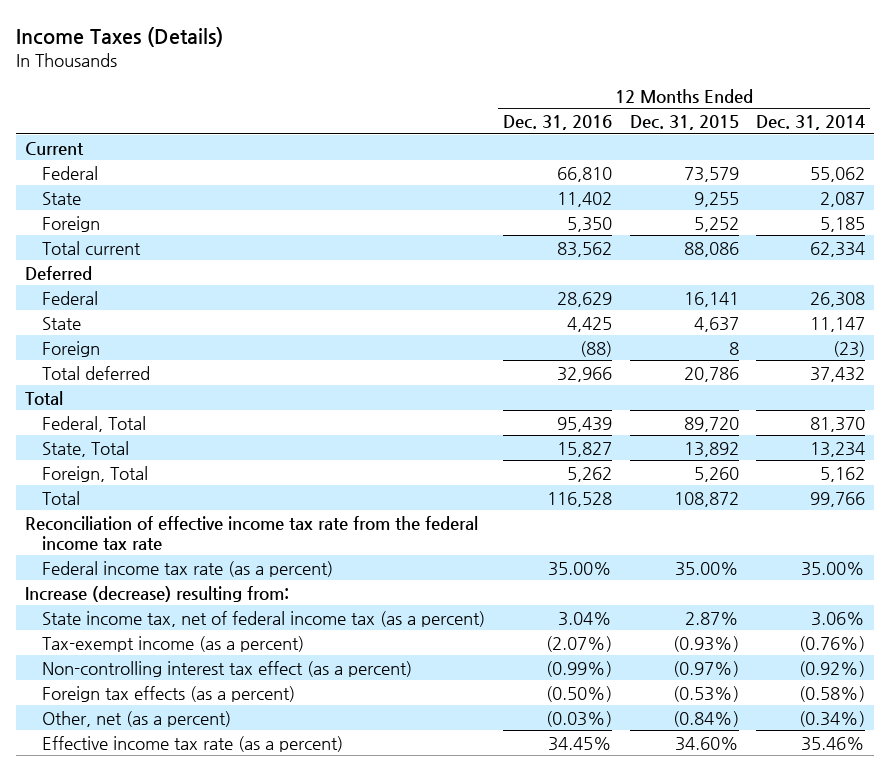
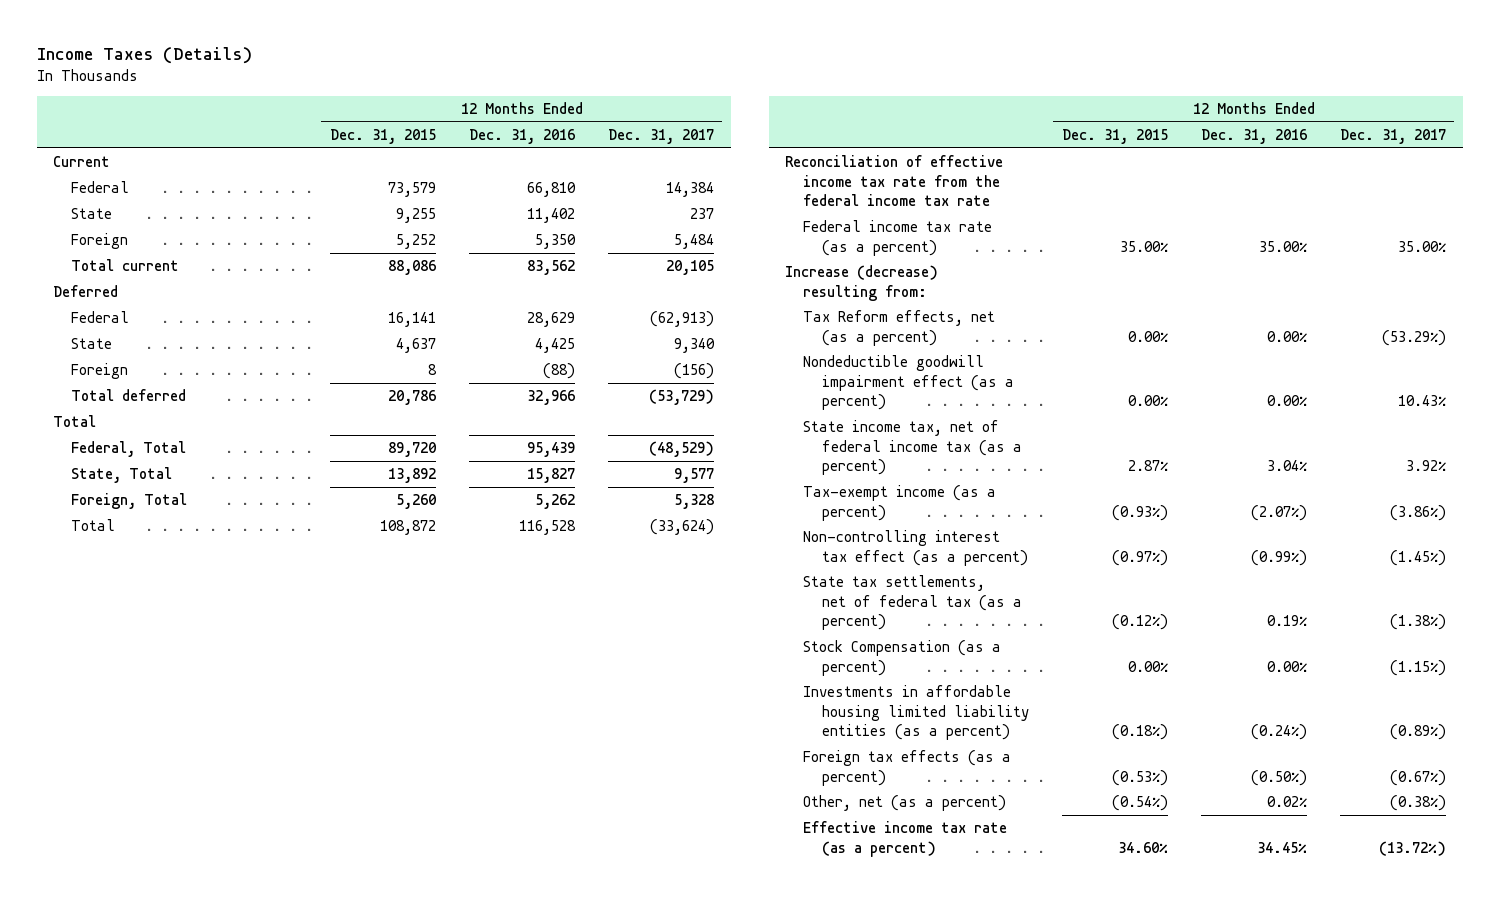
[756,114,866,130] Dec. 31, 2014 -> none
none -> [608,128,715,144] Dec. 31, 2017
none -> [803,310,996,346] Tax Reform effects, net (as a percent)
none -> [803,355,1014,411] Nondeductible goodwill impairment effect (as a percent)
none -> [803,575,1022,631] State tax settlements, net of federal tax (as a percent)
none -> [803,640,1002,676] Stock Compensation (as a percent)
none -> [803,685,1029,741] Investments in affordable housing limited liability entities (as a percent)
[545,710,612,727] (0.03%) -> [1266,796,1307,808] 0.02%
[672,710,739,727] (0.84%) -> [1111,795,1168,812] (0.54%)

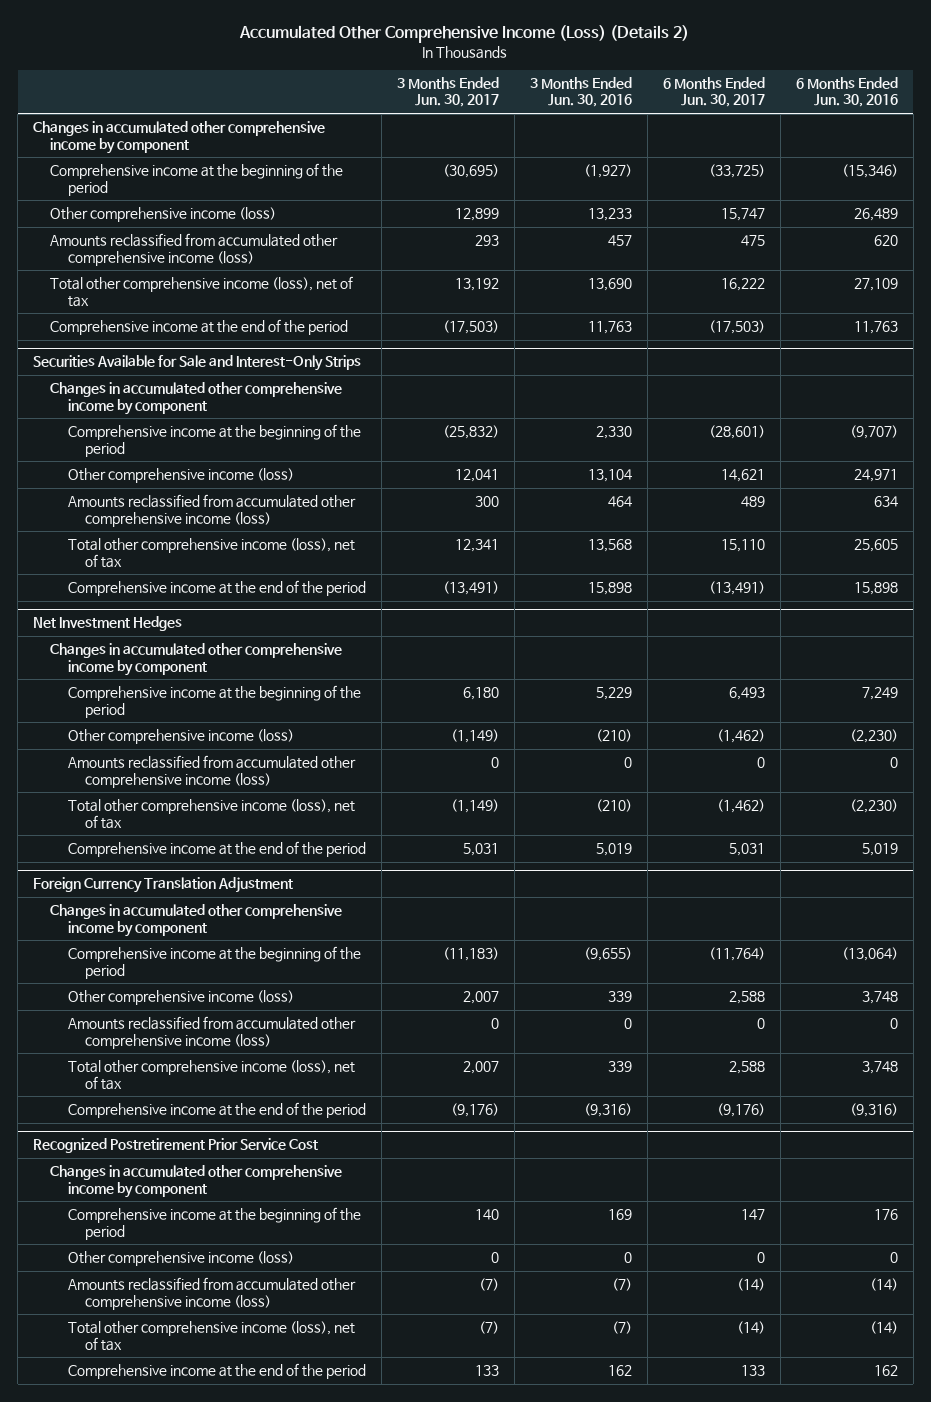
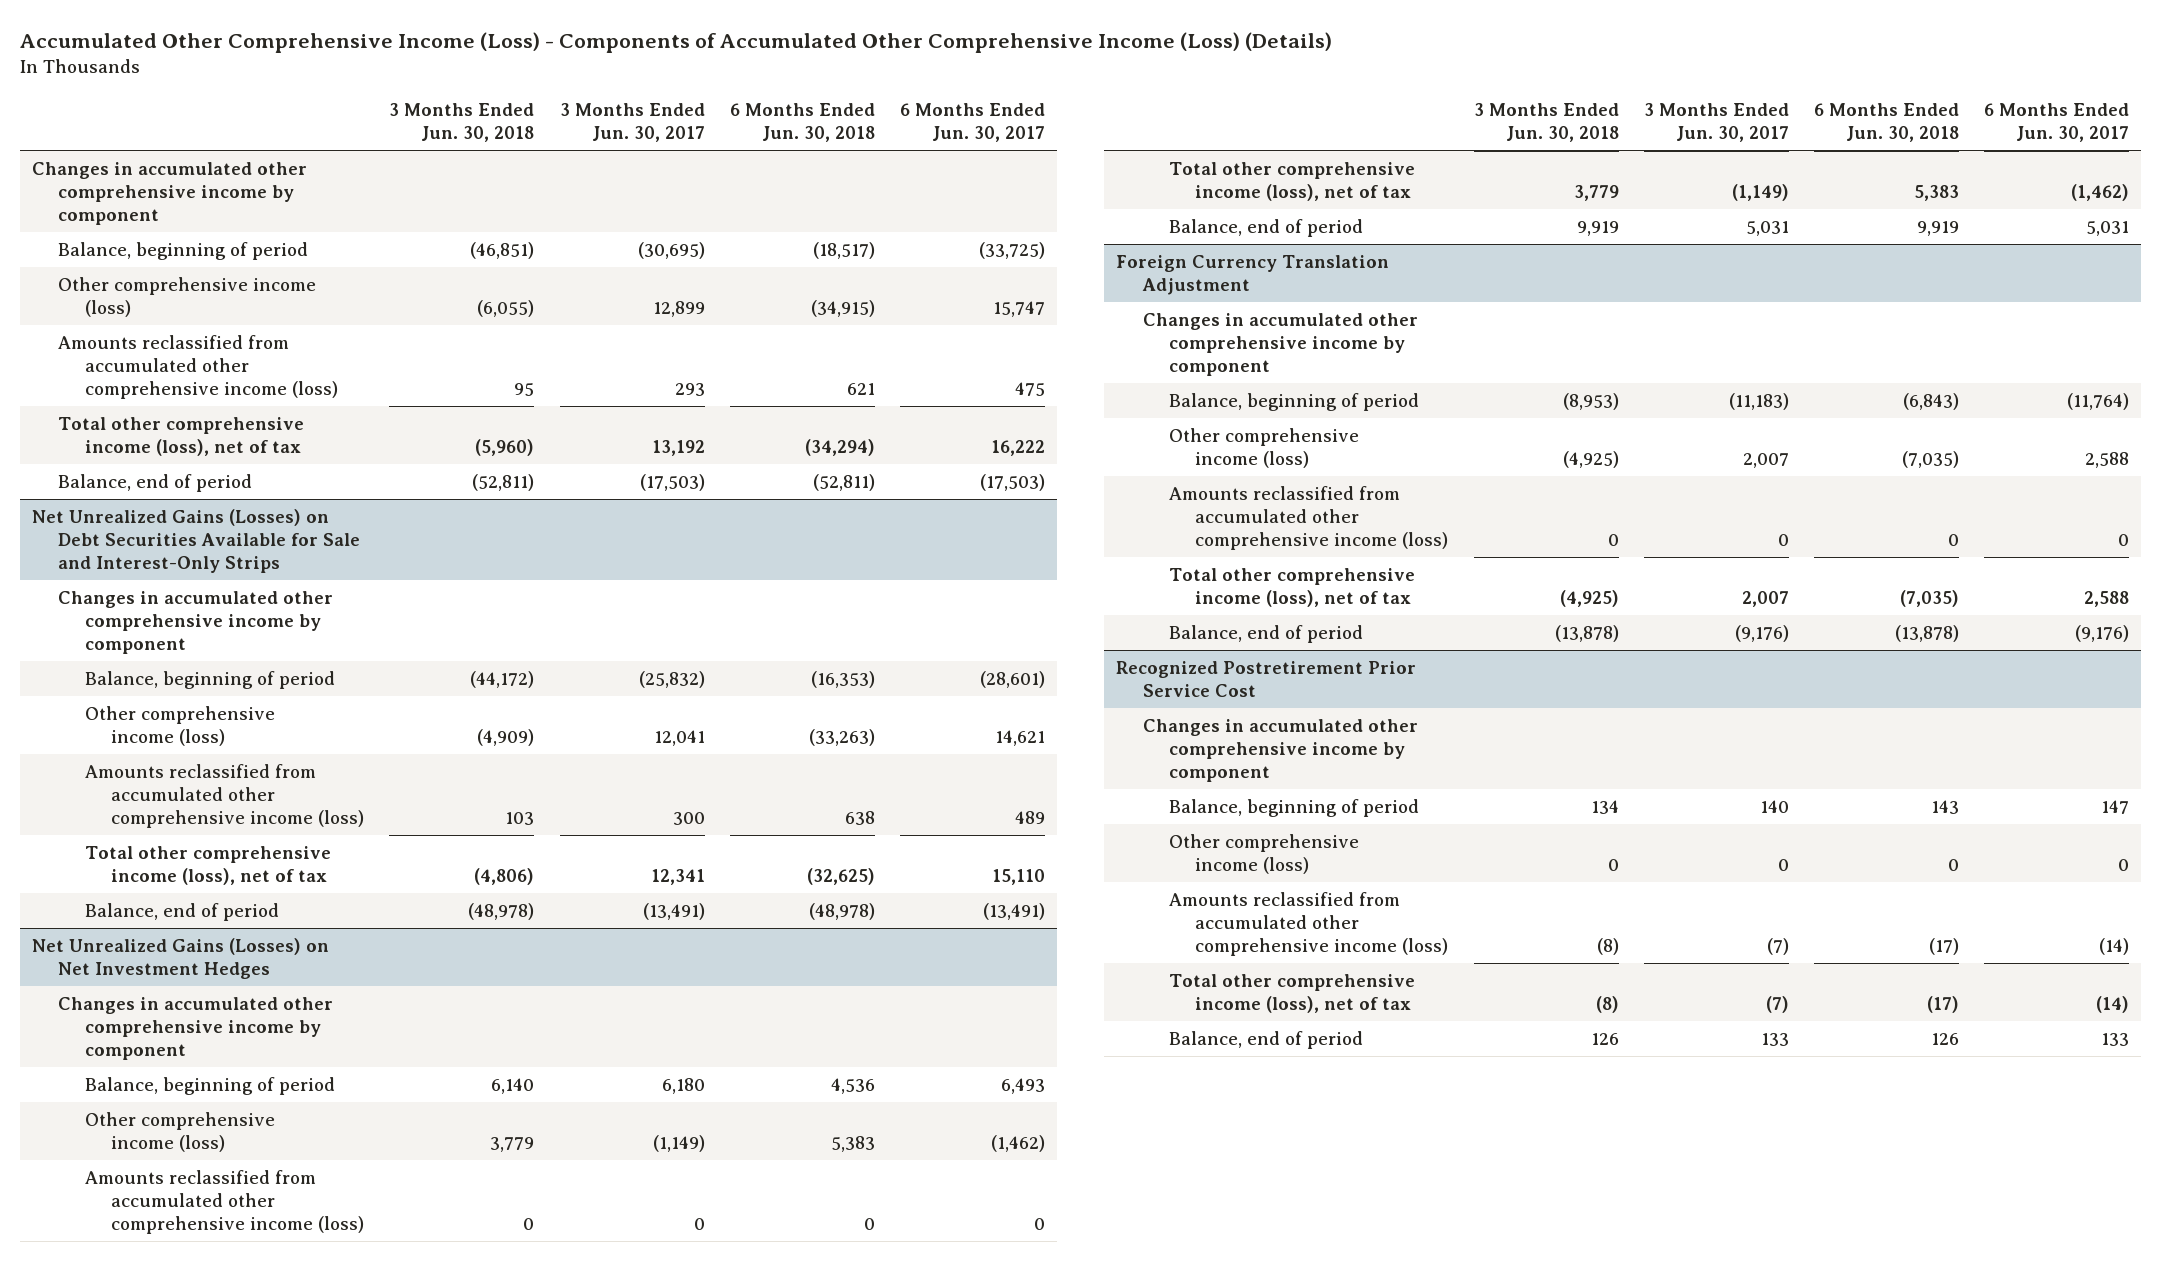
[239,25,690,44] Accumulated Other Comprehensive Income (Loss) (Details 2) -> [19,32,1332,54] Accumulated Other Comprehensive Income (Loss) - Components of Accumulated Other Comprehensive Income (Loss) (Details)
[529,77,632,108] 3 Months Ended Jun. 30, 2016 -> none
[795,77,898,108] 6 Months Ended Jun. 30, 2016 -> none
none -> [389,102,535,142] 3 Months Ended Jun. 30, 2018
none -> [729,102,875,142] 6 Months Ended Jun. 30, 2018
[50,163,344,196] Comprehensive income at the beginning of the period -> [58,241,309,260] Balance, beginning of period
[50,319,349,336] Comprehensive income at the end of the period -> [58,473,253,492] Balance, end of period
[33,355,362,372] Securities Available for Sale and Interest-Only Strips -> [32,508,361,574] Net Unrealized Gains (Losses) on Debt Securities Available for Sale and Interest-Only Strips
[67,424,361,457] Comprehensive income at the beginning of the period -> [84,670,335,689] Balance, beginning of period
[67,580,366,597] Comprehensive income at the end of the period -> [84,902,279,921] Balance, end of period
[33,616,183,632] Net Investment Hedges -> [32,937,330,980] Net Unrealized Gains (Losses) on Net Investment Hedges
[67,685,361,718] Comprehensive income at the beginning of the period -> [84,1076,335,1095] Balance, beginning of period
[67,841,366,858] Comprehensive income at the end of the period -> [1169,218,1364,237] Balance, end of period
[67,946,361,979] Comprehensive income at the beginning of the period -> [1169,392,1420,411] Balance, beginning of period
[67,1102,366,1119] Comprehensive income at the end of the period -> [1169,624,1364,643] Balance, end of period
[67,1207,361,1240] Comprehensive income at the beginning of the period -> [1169,798,1420,817] Balance, beginning of period
[67,1363,366,1380] Comprehensive income at the end of the period -> [1169,1030,1364,1049] Balance, end of period

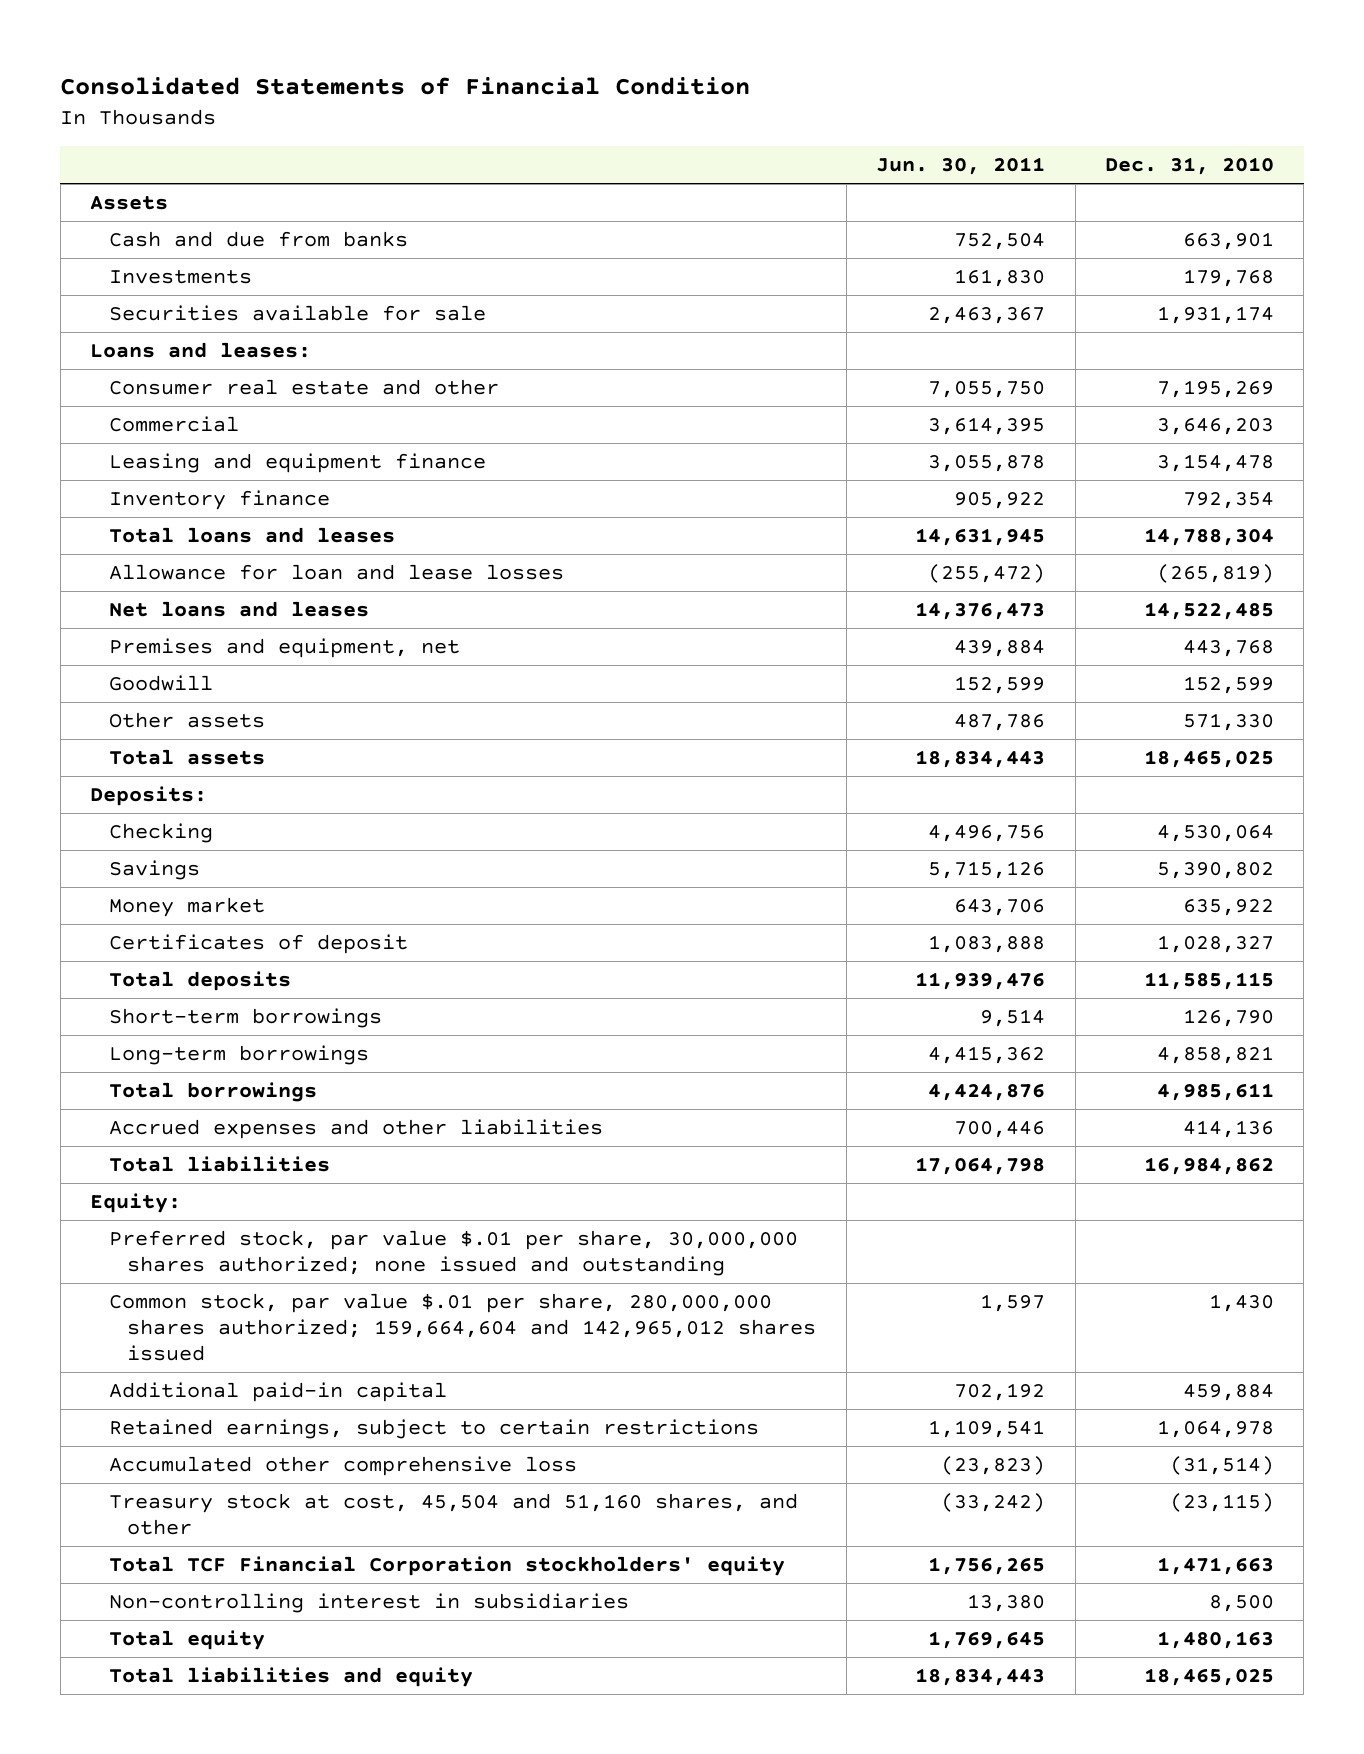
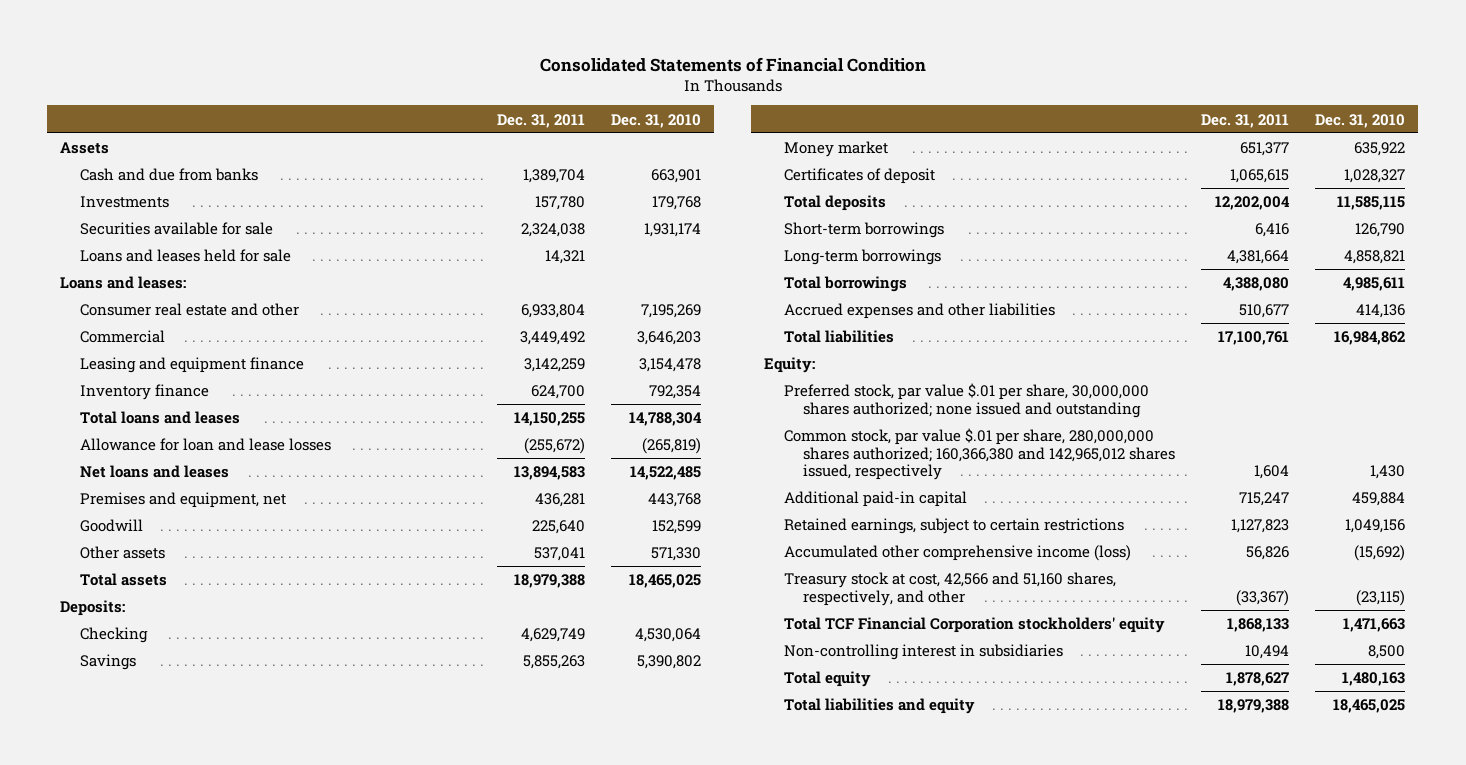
[876,157,1046,176] Jun. 30, 2011 -> none
none -> [497,113,586,128] Dec. 31, 2011
none -> [79,249,291,263] Loans and leases held for sale
[108,1293,817,1361] Common stock, par value $.01 per share, 280,000,000 shares authorized; 159,664,604 and 142,965,012 shares issued -> [783,428,1175,481] Common stock, par value $.01 per share, 280,000,000 shares authorized; 160,366,380 and 142,965,012 shares issued, respectively
[1156,1420,1274,1439] 1,064,978 -> [1345,519,1406,534] 1,049,156
[108,1456,577,1477] Accumulated other comprehensive loss -> [783,545,1131,562] Accumulated other comprehensive income (loss)
[1169,1456,1274,1476] (31,514) -> [1354,545,1406,562] (15,692)
[108,1493,798,1535] Treasury stock at cost, 45,504 and 51,160 shares, and other -> [783,572,1116,606] Treasury stock at cost, 42,566 and 51,160 shares, respectively, and other

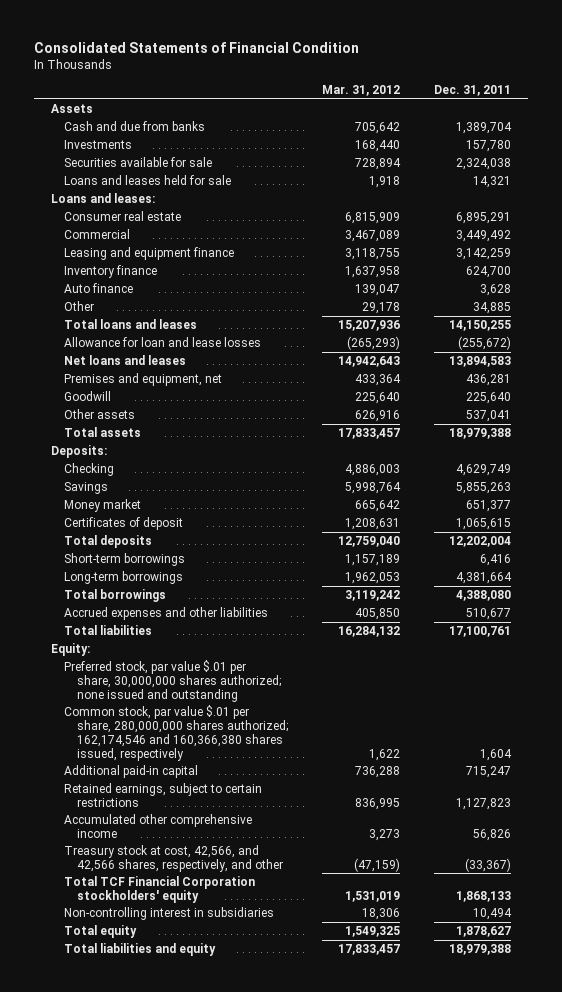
[611,113,702,128] Dec. 31, 2010 -> none
none -> [322,85,401,97] Mar. 31, 2012
[79,303,299,317] Consumer real estate and other -> [64,211,182,222] Consumer real estate
[521,304,586,319] 6,933,804 -> [456,212,512,225] 6,895,291
none -> [64,283,134,294] Auto finance
none -> [64,301,95,312] Other
[783,428,1175,481] Common stock, par value $.01 per share, 280,000,000 shares authorized; 160,366,380 and 142,965,012 shares issued, respectively -> [64,705,289,761] Common stock, par value $.01 per share, 280,000,000 shares authorized; 162,174,546 and 160,366,380 shares issued, respectively
[783,545,1131,562] Accumulated other comprehensive income (loss) -> [64,814,253,838] Accumulated other comprehensive income
[783,572,1116,606] Treasury stock at cost, 42,566 and 51,160 shares, respectively, and other -> [64,845,284,872] Treasury stock at cost, 42,566, and 42,566 shares, respectively, and other

